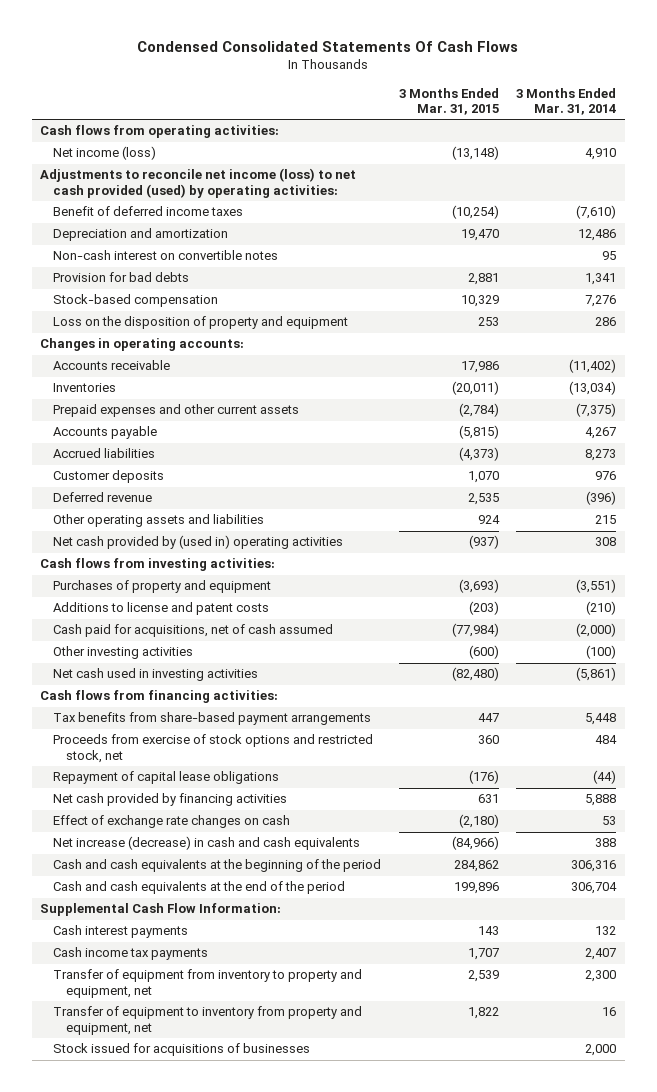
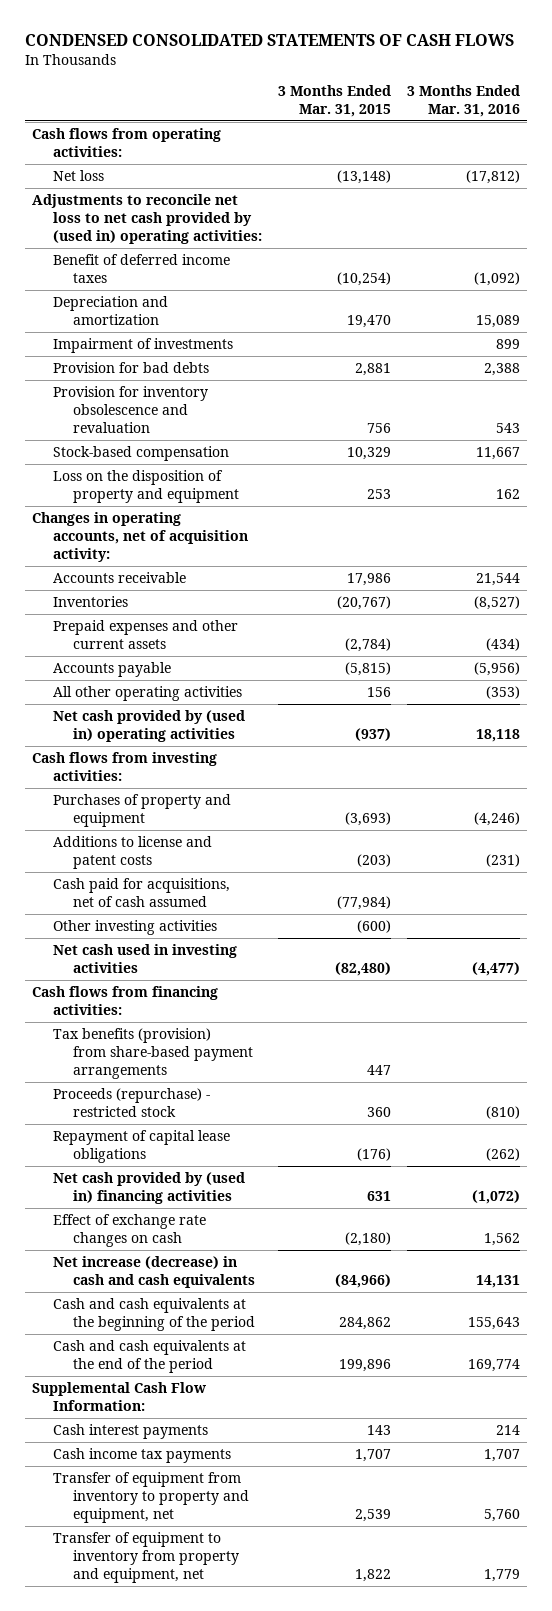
[137,40,519,52] Condensed Consolidated Statements Of Cash Flows -> [24,34,514,47] CONDENSED CONSOLIDATED STATEMENTS OF CASH FLOWS
[516,87,617,115] 3 Months Ended Mar. 31, 2014 -> none
none -> [406,84,520,117] 3 Months Ended Mar. 31, 2016
[53,146,157,161] Net income (loss) -> [52,170,104,182] Net loss
[40,168,357,198] Adjustments to reconcile net income (loss) to net cash provided (used) by operating activities: -> [32,194,262,244] Adjustments to reconcile net loss to net cash provided by (used in) operating activities:
[53,250,279,261] Non-cash interest on convertible notes -> none
none -> [52,338,233,354] Impairment of investments
none -> [52,386,208,433] Provision for inventory obsolescence and revaluation
[40,338,245,352] Changes in operating accounts: -> [32,512,248,562] Changes in operating accounts, net of acquisition activity:
[451,381,499,396] (20,011) -> [336,596,391,611] (20,767)
[53,448,156,459] Accrued liabilities -> none
[53,470,165,484] Customer deposits -> none
[53,492,153,503] Deferred revenue -> none
[53,514,265,528] Other operating assets and liabilities -> [52,686,242,702] All other operating activities
[477,515,500,525] 924 -> [366,687,391,698] 156
[53,734,374,763] Proceeds from exercise of stock options and restricted stock, net -> none
[53,712,372,726] Tax benefits from share-based payment arrangements -> [52,1028,254,1079] Tax benefits (provision) from share-based payment arrangements
none -> [52,1088,210,1118] Proceeds (repurchase) - restricted stock
[53,793,288,807] Net cash provided by financing activities -> [52,1172,245,1205] Net cash provided by (used in) financing activities
[53,1043,311,1057] Stock issued for acquisitions of businesses -> none

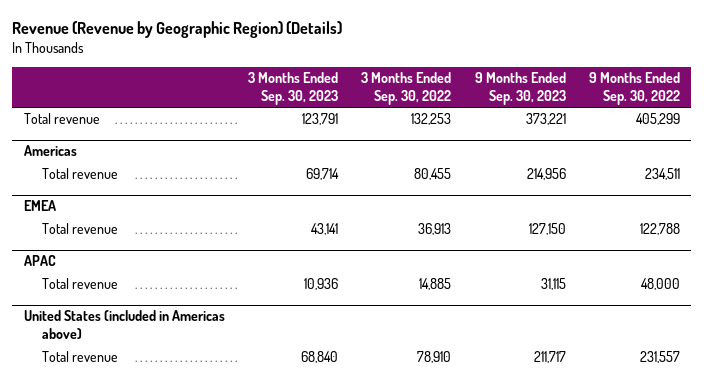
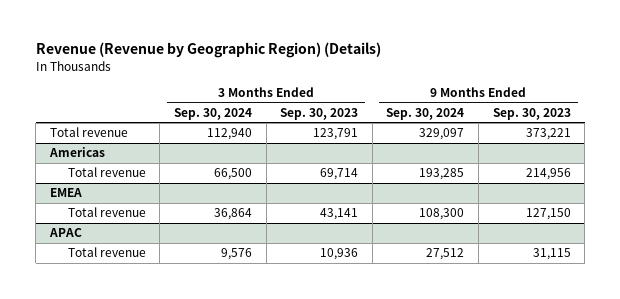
[361,71,452,105] 3 Months Ended Sep. 30, 2022 -> none
[588,71,680,105] 9 Months Ended Sep. 30, 2022 -> none
none -> [174,107,253,120] Sep. 30, 2024
none -> [386,107,465,120] Sep. 30, 2024
[23,310,225,340] United States (included in Americas above) -> none
[42,351,119,363] Total revenue -> none

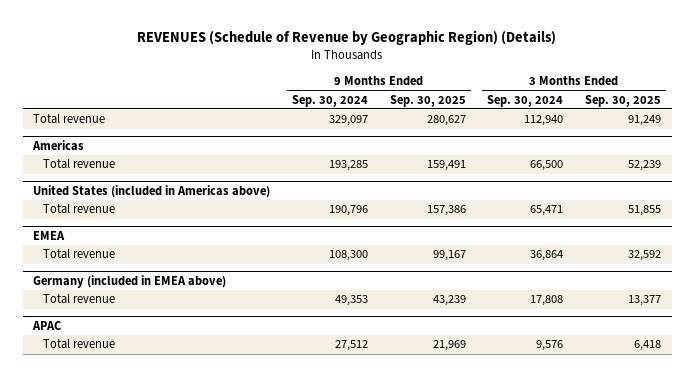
[35,42,381,59] Revenue (Revenue by Geographic Region) (Details) -> [137,30,557,46] REVENUES (Schedule of Revenue by Geographic Region) (Details)
[280,107,359,120] Sep. 30, 2023 -> none
[492,107,571,120] Sep. 30, 2023 -> none
none -> [389,94,466,107] Sep. 30, 2025
none -> [584,94,661,107] Sep. 30, 2025
none -> [33,184,271,198] United States (included in Americas above)
none -> [42,204,115,215] Total revenue
none -> [33,274,227,288] Germany (included in EMEA above)
none -> [42,294,115,305] Total revenue

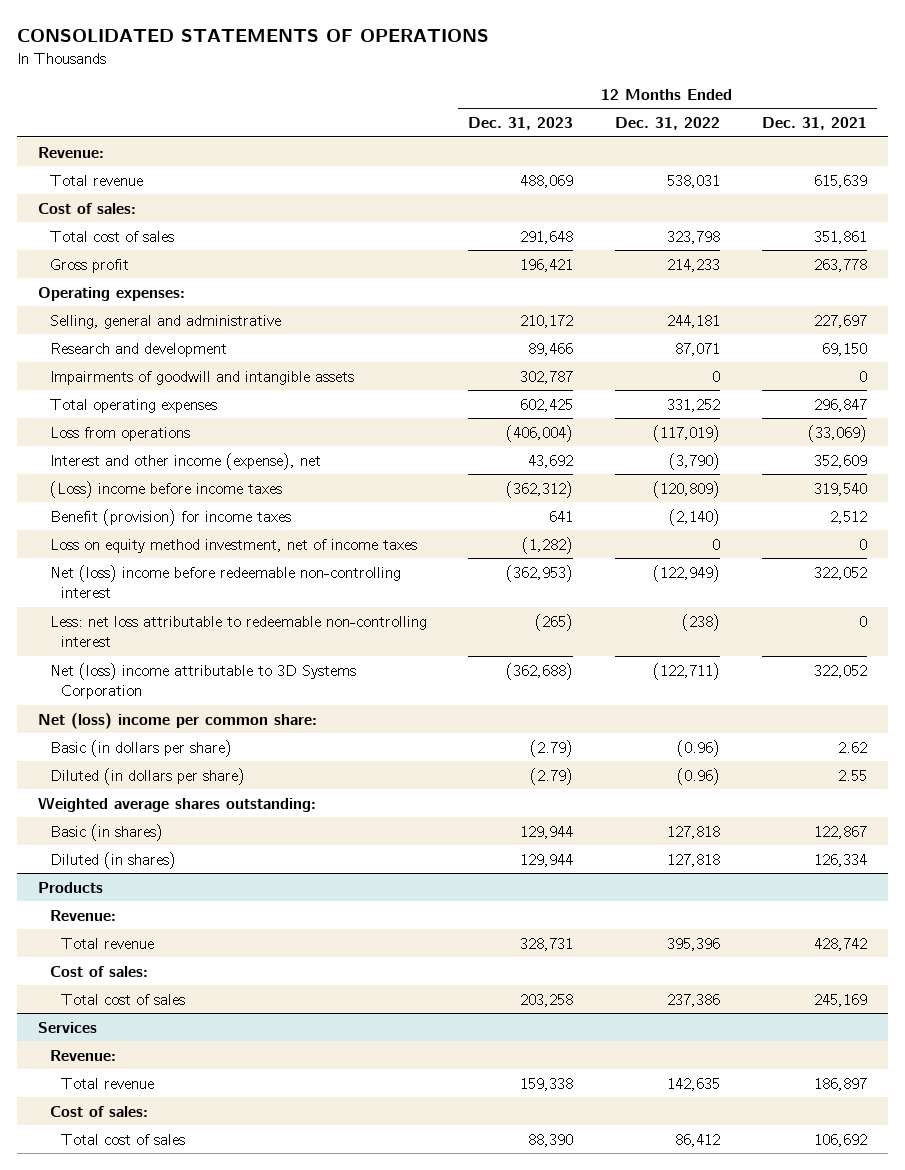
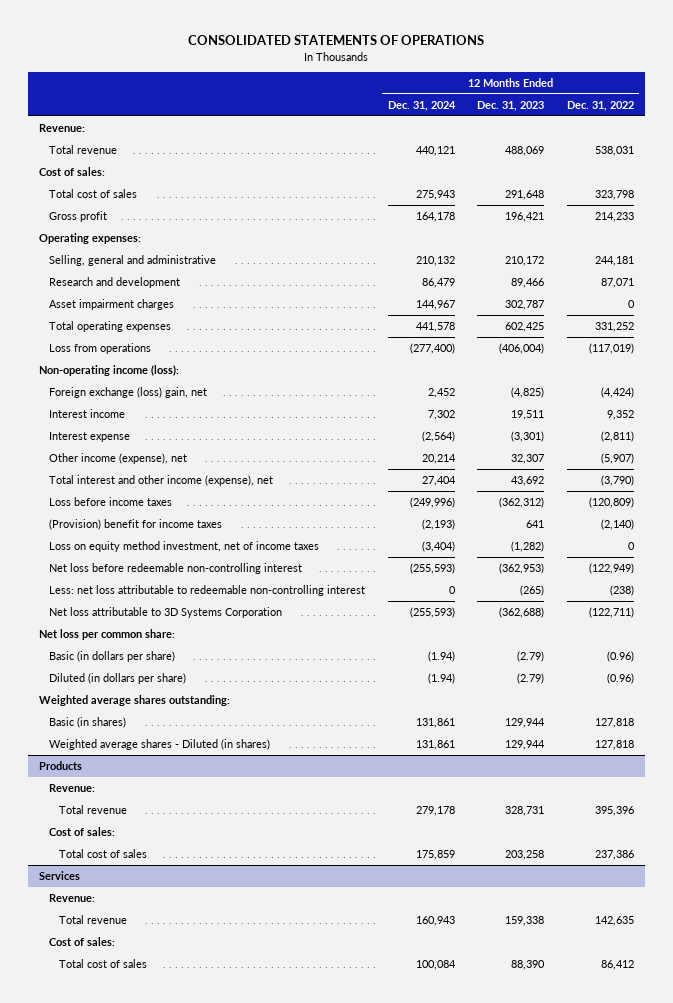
[761,117,867,131] Dec. 31, 2021 -> none
none -> [387,100,456,111] Dec. 31, 2024
[49,370,354,385] Impairments of goodwill and intangible assets -> [49,298,175,310] Asset impairment charges
none -> [39,364,180,376] Non-operating income (loss):
none -> [49,386,208,398] Foreign exchange (loss) gain, net
none -> [49,408,126,418] Interest income
none -> [49,431,131,442] Interest expense
none -> [49,452,188,464] Other income (expense), net
[49,452,321,470] Interest and other income (expense), net -> [49,474,274,486] Total interest and other income (expense), net
[49,480,282,498] (Loss) income before income taxes -> [49,496,173,506] Loss before income taxes
[49,508,291,526] Benefit (provision) for income taxes -> [49,518,223,530] (Provision) benefit for income taxes
[49,564,401,598] Net (loss) income before redeemable non-controlling interest -> [49,562,303,574] Net loss before redeemable non-controlling interest
[49,662,356,699] Net (loss) income attributable to 3D Systems Corporation -> [49,606,283,618] Net loss attributable to 3D Systems Corporation
[38,712,318,729] Net (loss) income per common share: -> [39,628,176,640] Net loss per common share:
[49,851,176,869] Diluted (in shares) -> [49,738,271,750] Weighted average shares - Diluted (in shares)

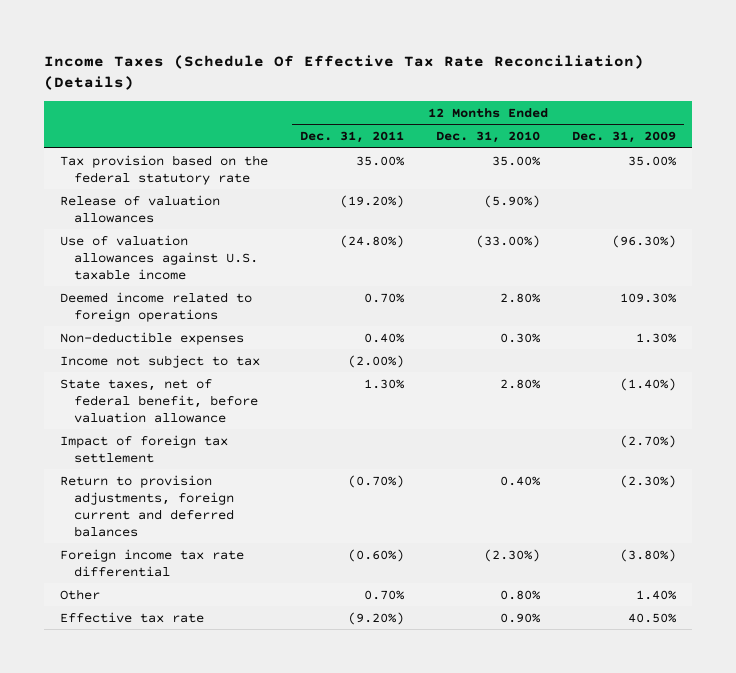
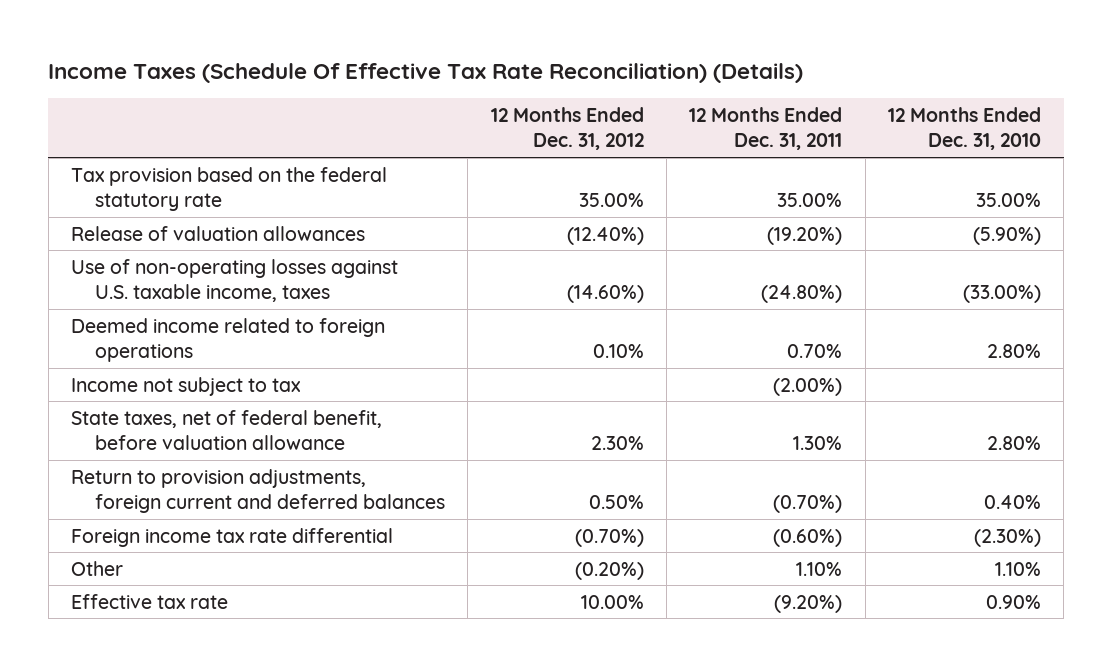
[572,130,677,143] Dec. 31, 2009 -> none
none -> [490,107,644,151] 12 Months Ended Dec. 31, 2012
[60,234,259,280] Use of valuation allowances against U.S. taxable income -> [71,258,399,302] Use of non-operating losses against U.S. taxable income, taxes
[60,331,245,345] Non-deductible expenses -> none
[60,434,229,463] Impact of foreign tax settlement -> none
[364,589,406,600] 0.70% -> [796,561,843,576] 1.10%
[500,589,542,600] 0.80% -> [994,561,1041,576] 1.10%

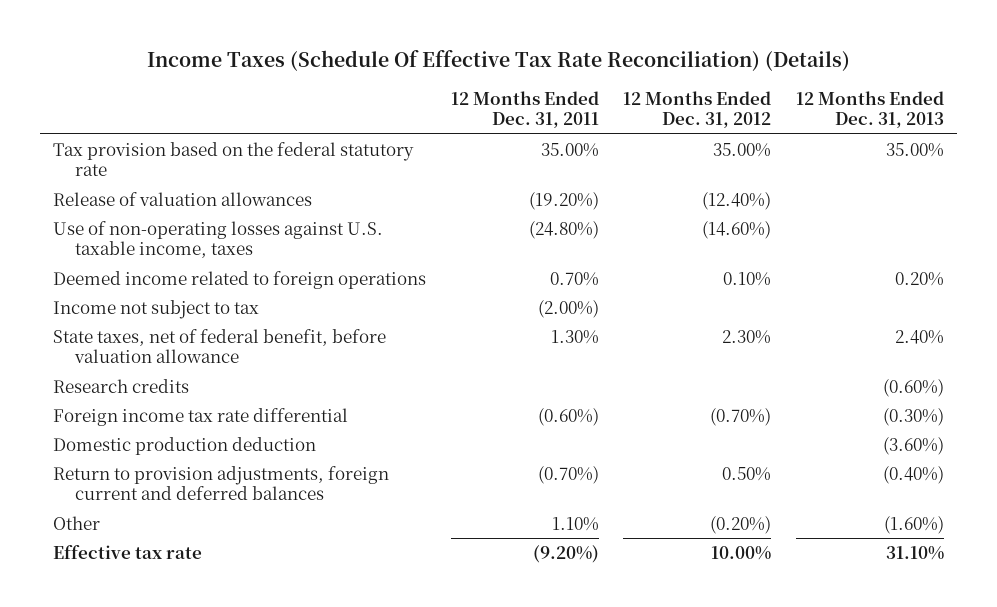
[887,107,1041,151] 12 Months Ended Dec. 31, 2010 -> none
none -> [796,90,945,129] 12 Months Ended Dec. 31, 2013
none -> [52,378,189,393] Research credits
none -> [52,436,316,455] Domestic production deduction
[71,468,446,513] Return to provision adjustments, foreign current and deferred balances -> [52,465,389,501] Return to provision adjustments, foreign current and deferred balances

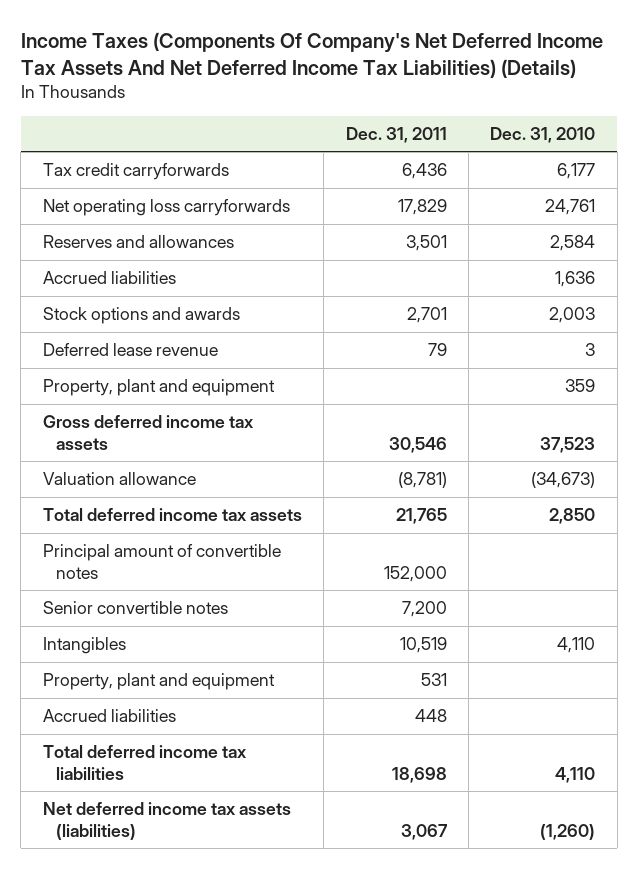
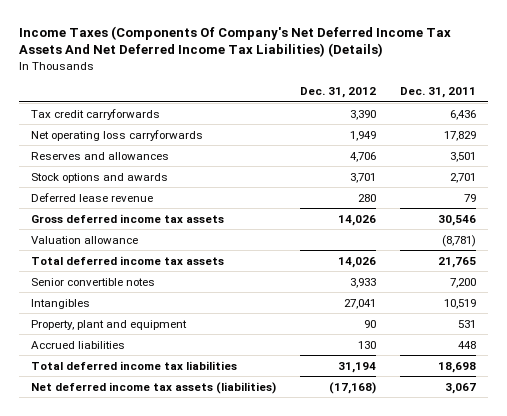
[490,126,596,143] Dec. 31, 2010 -> none
none -> [300,87,377,99] Dec. 31, 2012
[42,271,176,285] Accrued liabilities -> none
[42,379,275,397] Property, plant and equipment -> none
[42,544,281,580] Principal amount of convertible notes -> none

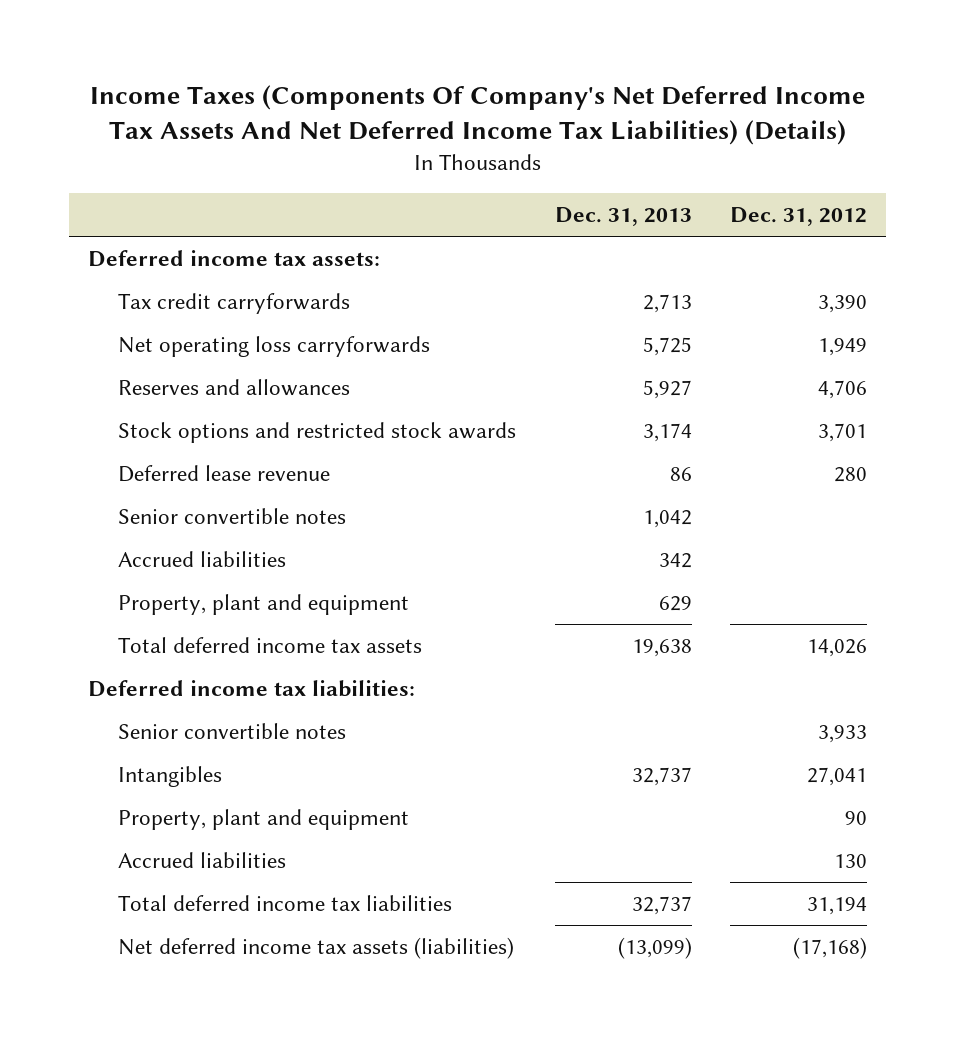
[400,87,477,99] Dec. 31, 2011 -> none
none -> [554,207,692,227] Dec. 31, 2013
none -> [87,249,380,267] Deferred income tax assets:
[31,172,169,183] Stock options and awards -> [118,421,517,443] Stock options and restricted stock awards
[31,213,225,223] Gross deferred income tax assets -> none
[31,235,139,244] Valuation allowance -> none
none -> [118,507,347,524] Senior convertible notes
none -> [118,550,287,567] Accrued liabilities
none -> [118,593,410,615] Property, plant and equipment
none -> [87,679,415,697] Deferred income tax liabilities:

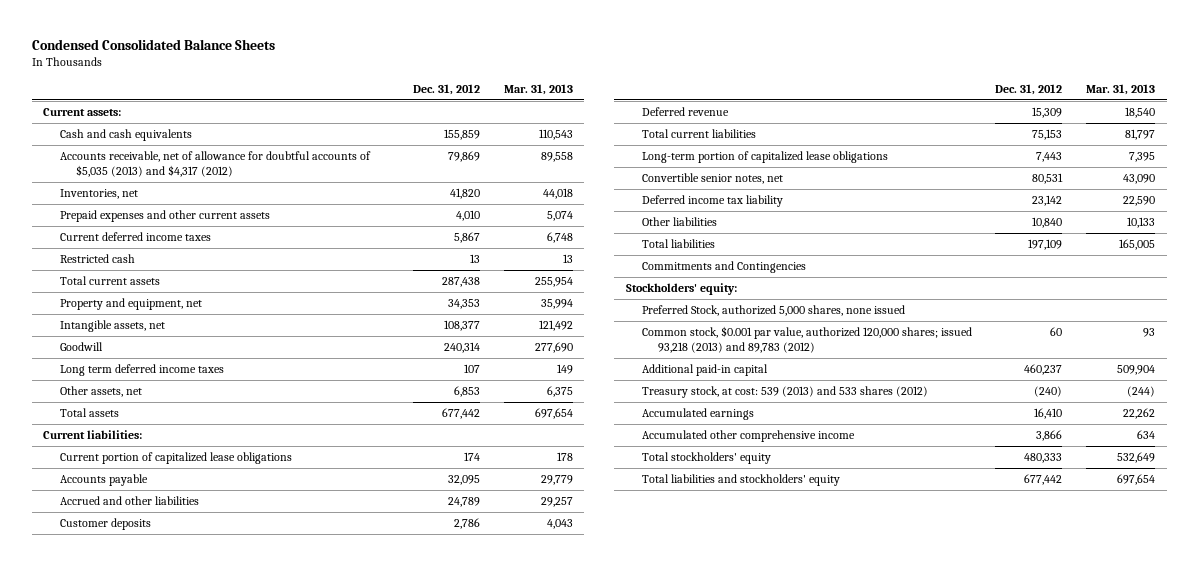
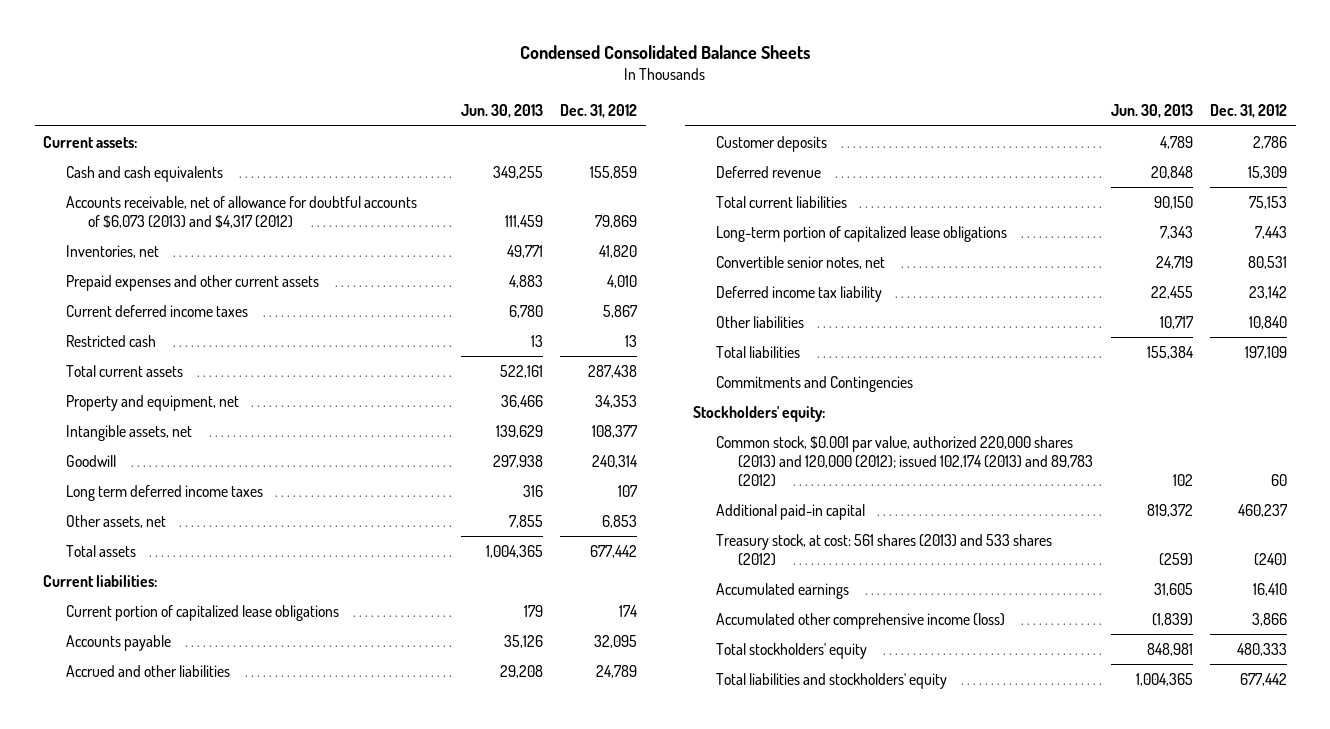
[503,83,573,95] Mar. 31, 2013 -> none
none -> [460,104,543,119] Jun. 30, 2013
[59,151,371,177] Accounts receivable, net of allowance for doubtful accounts of $5,035 (2013) and $4,317 (2012) -> [65,195,417,228] Accounts receivable, net of allowance for doubtful accounts of $6,073 (2013) and $4,317 (2012)
[642,305,906,317] Preferred Stock, authorized 5,000 shares, none issued -> none
[642,326,973,353] Common stock, $0.001 par value, authorized 120,000 shares; issued 93,218 (2013) and 89,783 (2012) -> [715,435,1094,487] Common stock, $0.001 par value, authorized 220,000 shares (2013) and 120,000 (2012); issued 102,174 (2013) and 89,783 (2012)
[642,386,929,399] Treasury stock, at cost: 539 (2013) and 533 shares (2012) -> [715,533,1052,566] Treasury stock, at cost: 561 shares (2013) and 533 shares (2012)
[642,430,856,443] Accumulated other comprehensive income -> [715,612,1005,629] Accumulated other comprehensive income (loss)

